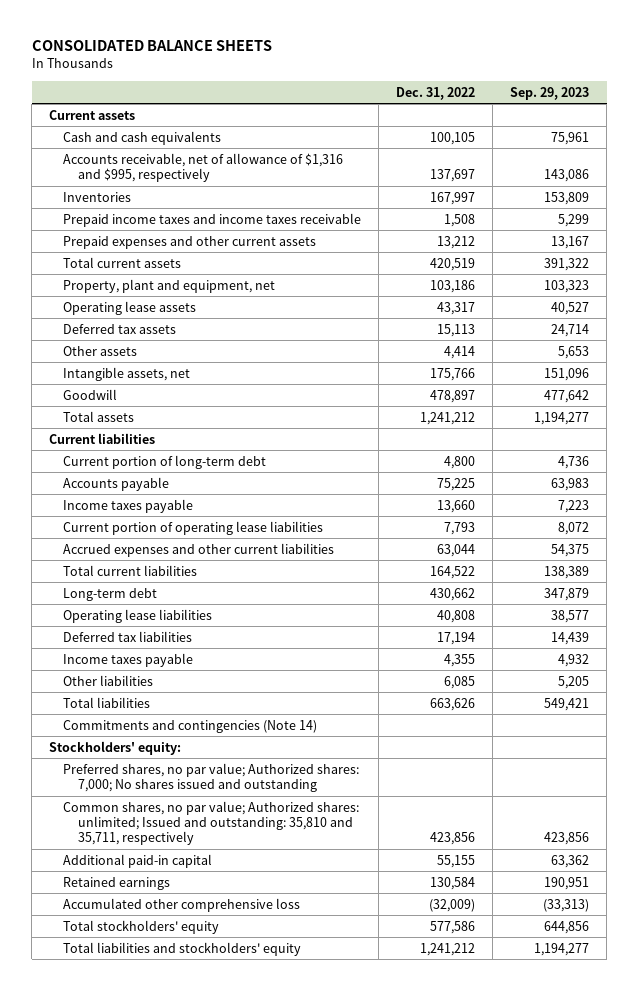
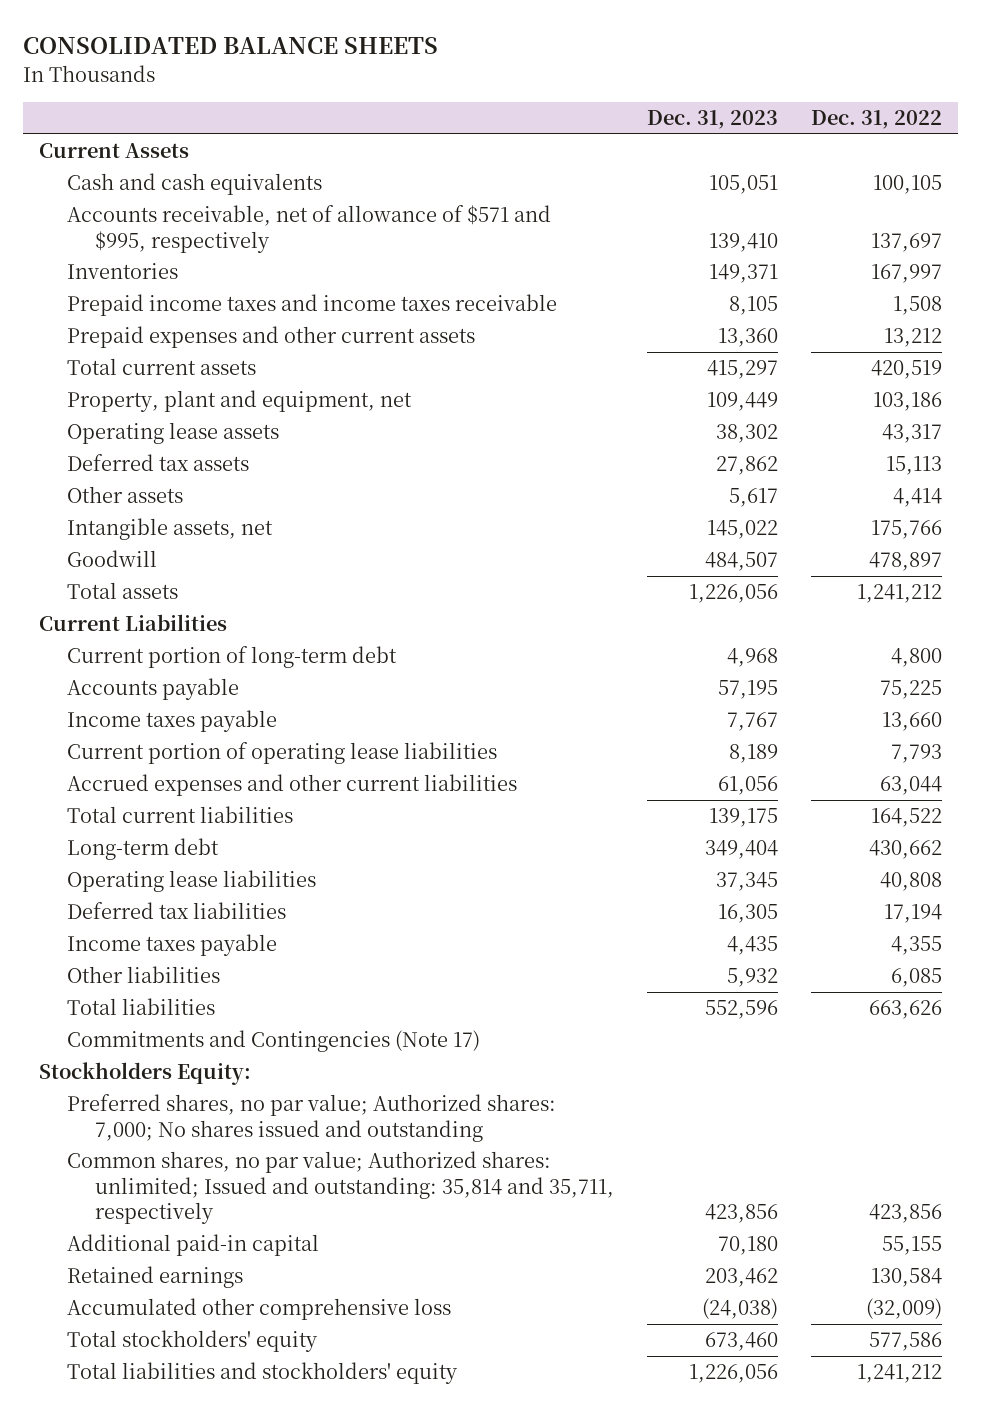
[510,86,590,100] Sep. 29, 2023 -> none
none -> [647,110,779,130] Dec. 31, 2023
[49,109,136,120] Current assets -> [39,143,190,159] Current Assets
[63,152,344,183] Accounts receivable, net of allowance of $1,316 and $995, respectively -> [67,205,552,253] Accounts receivable, net of allowance of $571 and $995, respectively
[49,432,156,444] Current liabilities -> [39,614,228,632] Current Liabilities
[63,719,318,733] Commitments and contingencies (Note 14) -> [67,1030,481,1053] Commitments and Contingencies (Note 17)
[49,740,182,755] Stockholders' equity: -> [39,1062,252,1086] Stockholders Equity:
[63,800,360,846] Common shares, no par value; Authorized shares: unlimited; Issued and outstanding: 35,810 and 35,711, respectively -> [67,1151,615,1224] Common shares, no par value; Authorized shares: unlimited; Issued and outstanding: 35,814 and 35,711, respectively

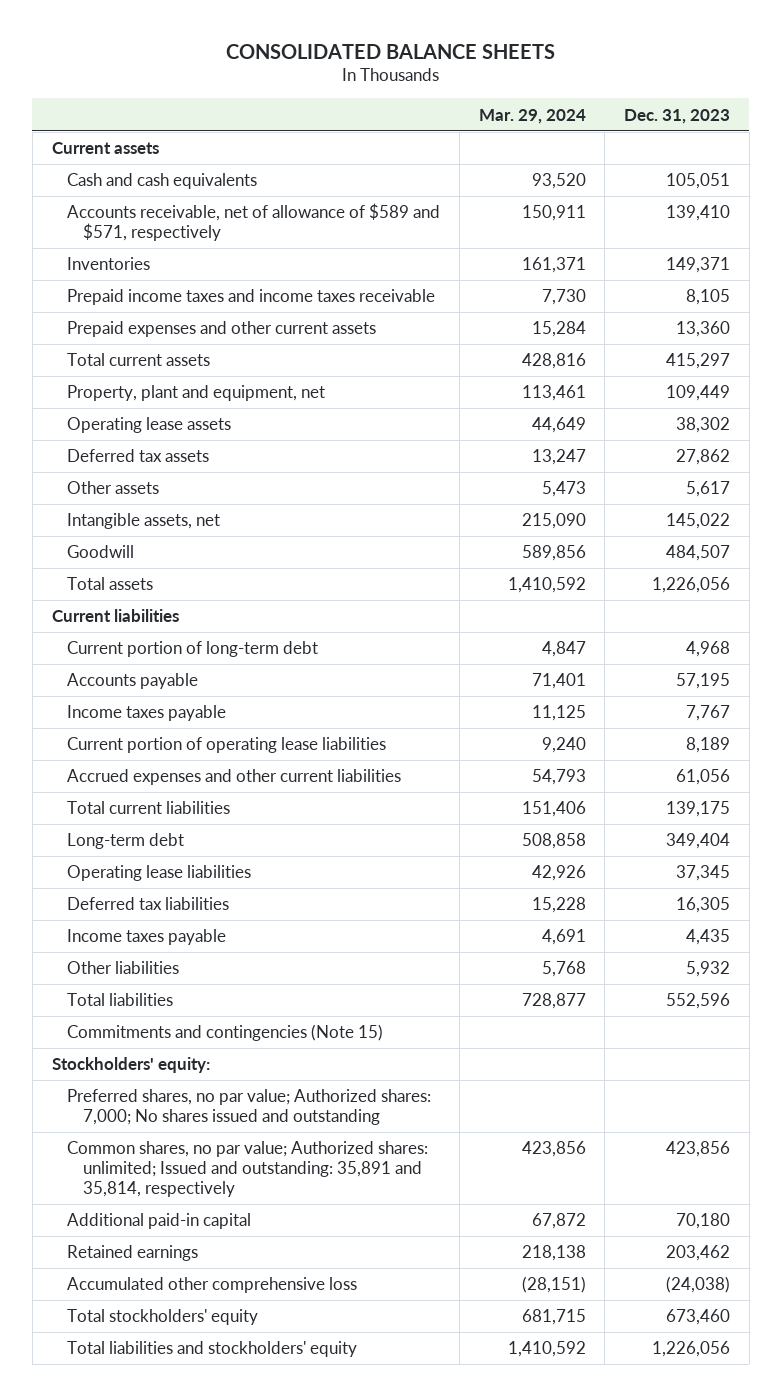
[810,110,942,130] Dec. 31, 2022 -> none
none -> [478,108,586,124] Mar. 29, 2024
[39,143,190,159] Current Assets -> [51,142,159,155] Current assets
[67,205,552,253] Accounts receivable, net of allowance of $571 and $995, respectively -> [67,203,441,242] Accounts receivable, net of allowance of $589 and $571, respectively
[39,614,228,632] Current Liabilities -> [51,609,179,623] Current liabilities
[67,1030,481,1053] Commitments and Contingencies (Note 17) -> [67,1024,384,1042] Commitments and contingencies (Note 15)
[39,1062,252,1086] Stockholders Equity: -> [51,1057,210,1074] Stockholders' equity:
[67,1151,615,1224] Common shares, no par value; Authorized shares: unlimited; Issued and outstanding: 35,814 and 35,711, respectively -> [67,1141,429,1197] Common shares, no par value; Authorized shares: unlimited; Issued and outstanding: 35,891 and 35,814, respectively

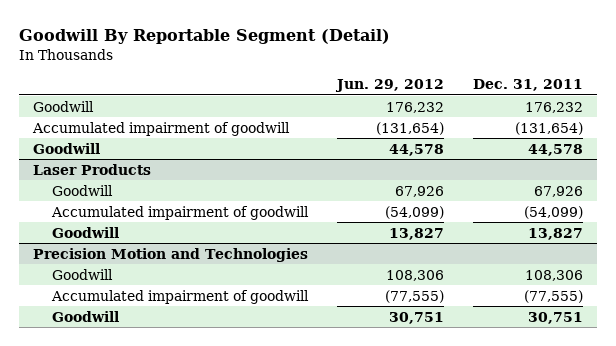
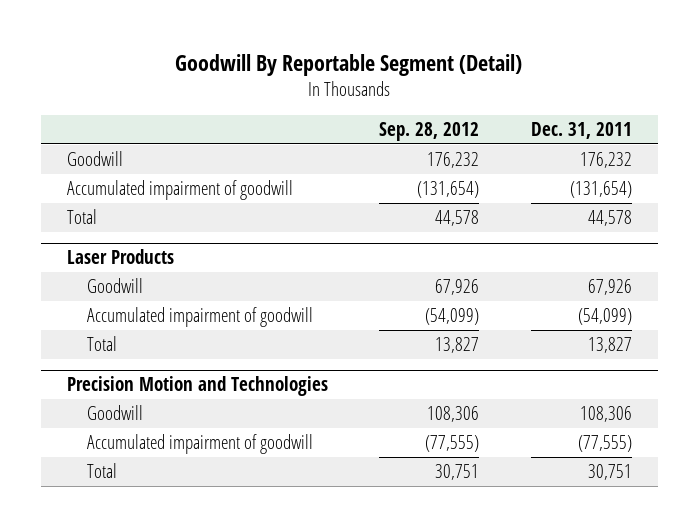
[335,79,445,93] Jun. 29, 2012 -> none
none -> [379,122,480,142] Sep. 28, 2012
[33,142,101,154] Goodwill -> [66,209,97,225] Total
[51,226,119,238] Goodwill -> [86,336,117,352] Total
[51,310,119,322] Goodwill -> [86,463,117,479] Total

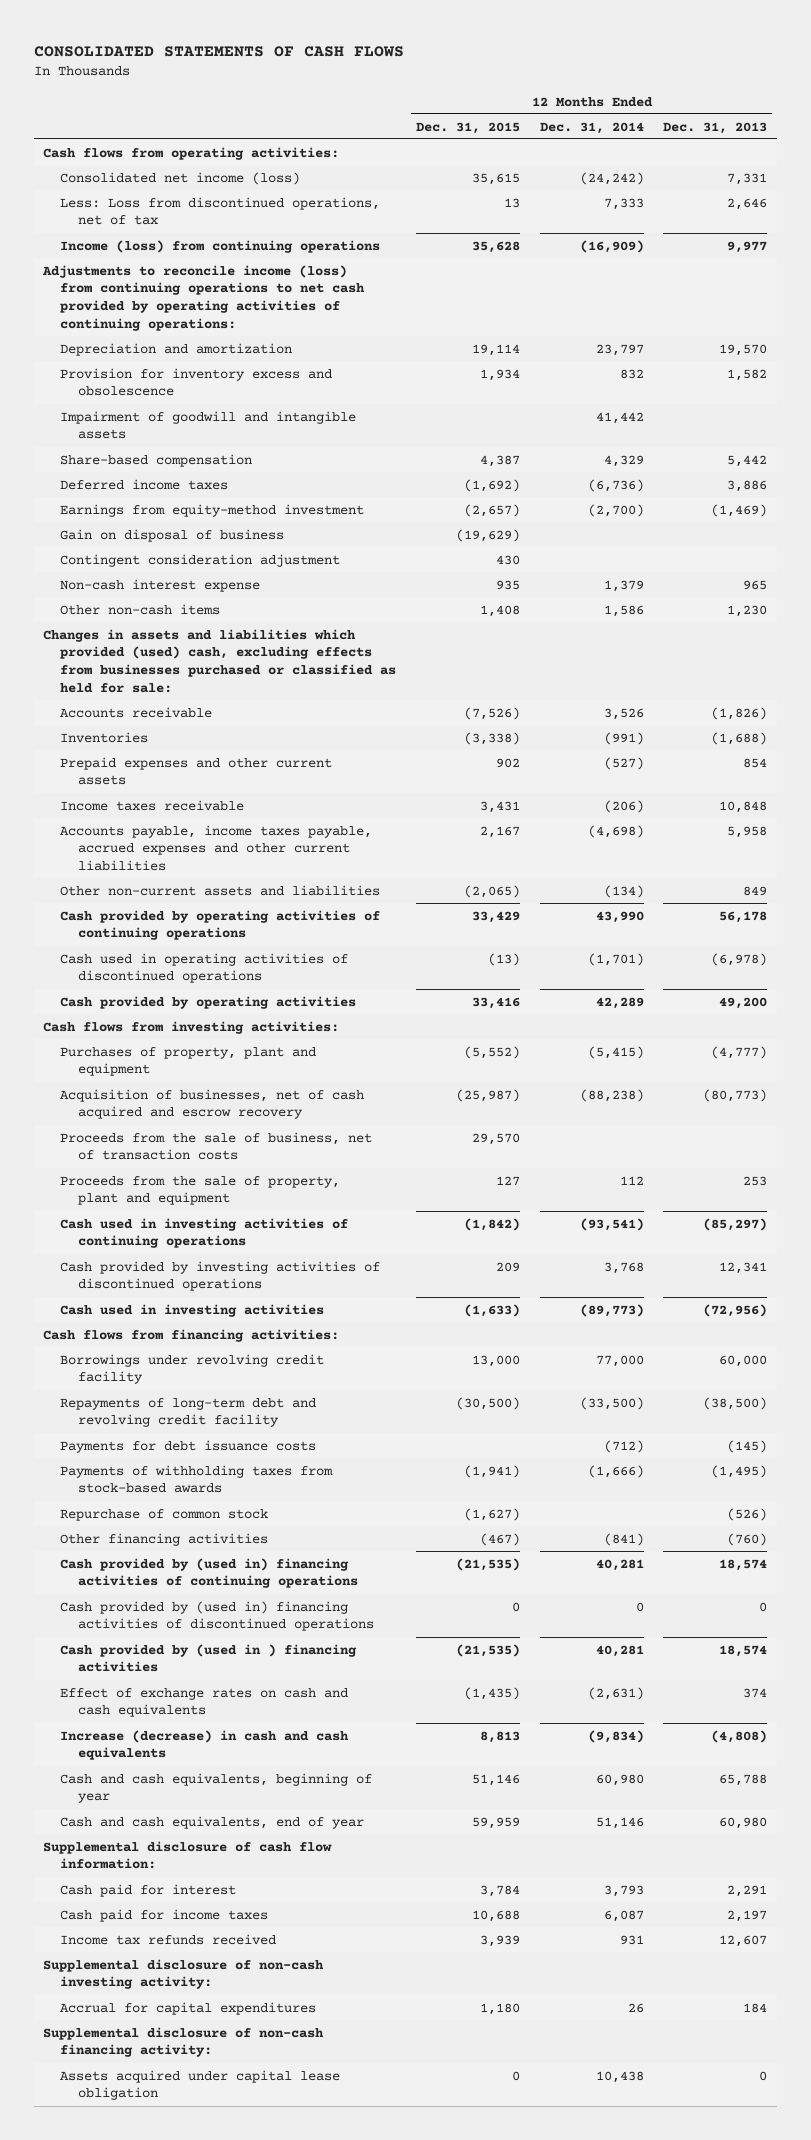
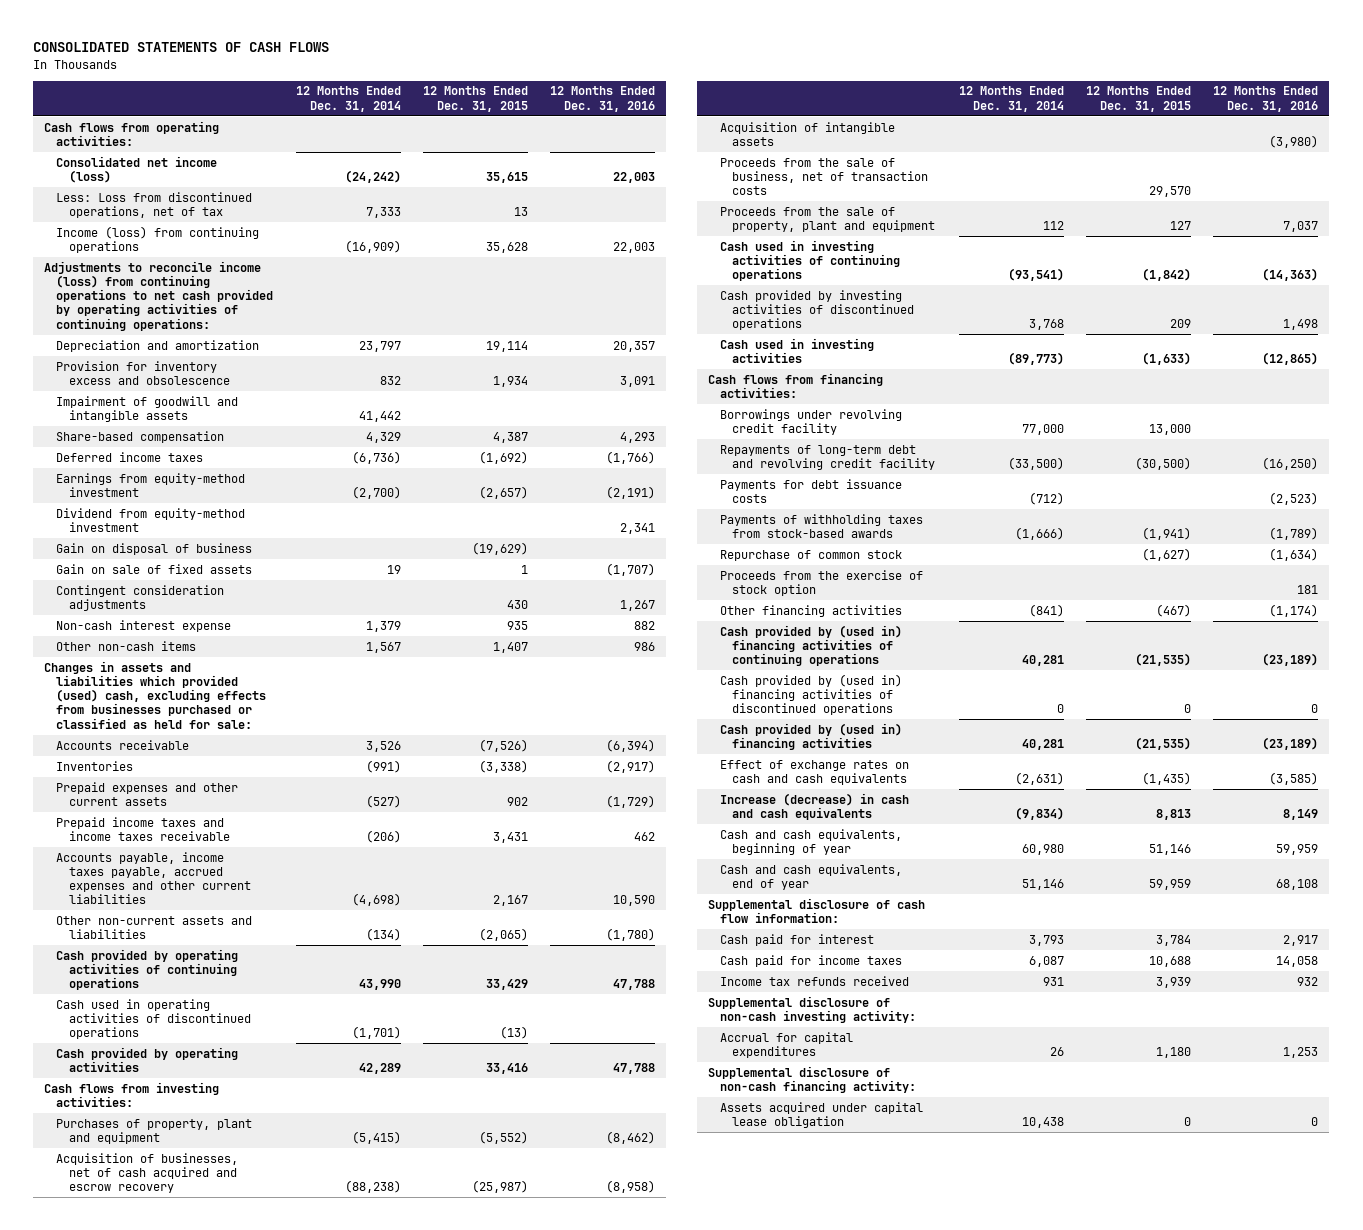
[663,121,768,134] Dec. 31, 2013 -> none
none -> [550,86,656,112] 12 Months Ended Dec. 31, 2016
none -> [56,507,246,533] Dividend from equity-method investment
none -> [56,563,253,574] Gain on sale of fixed assets
[60,553,341,567] Contingent consideration adjustment -> [56,584,225,612] Contingent consideration adjustments
[480,604,521,617] 1,408 -> [492,641,528,653] 1,407
[603,604,644,617] 1,586 -> [365,641,401,653] 1,567
[60,799,245,811] Income taxes receivable -> [56,816,230,842] Prepaid income taxes and income taxes receivable
none -> [719,121,895,147] Acquisition of intangible assets
none -> [719,569,923,597] Proceeds from the exercise of stock option
[60,1643,358,1673] Cash provided by (used in ) financing activities -> [719,722,902,751] Cash provided by (used in) financing activities

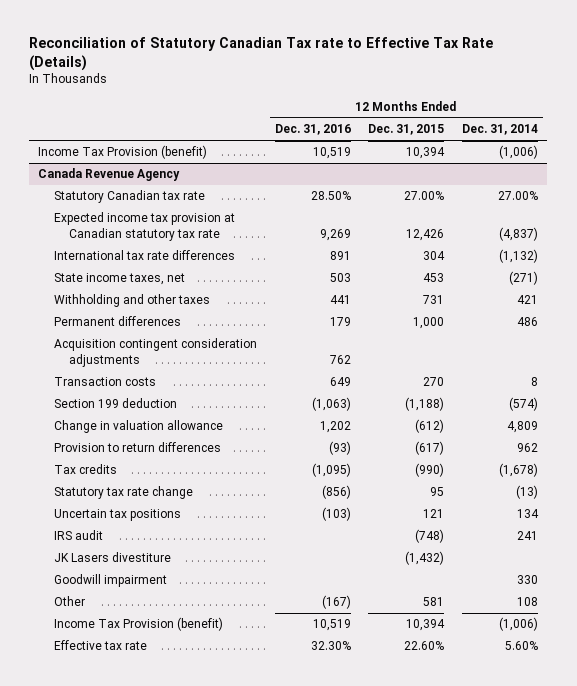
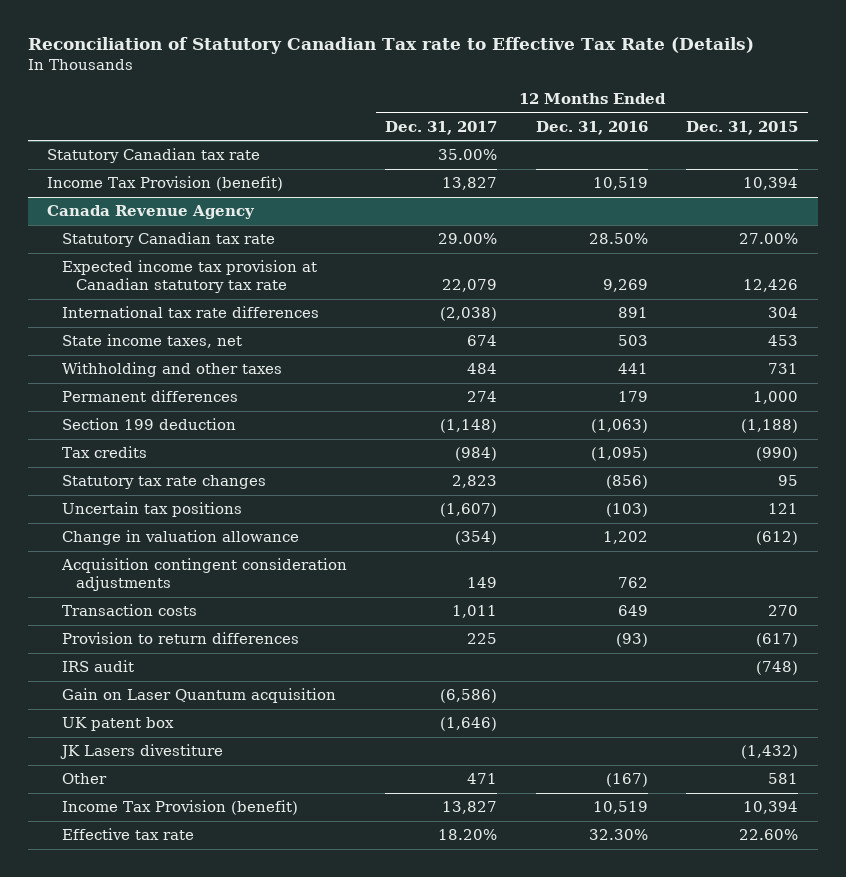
[462,124,539,136] Dec. 31, 2014 -> none
none -> [385,120,498,135] Dec. 31, 2017
none -> [47,148,261,164] Statutory Canadian tax rate
[53,486,193,500] Statutory tax rate change -> [61,475,266,490] Statutory tax rate changes
[53,420,223,434] Change in valuation allowance -> [61,530,299,546] Change in valuation allowance
[53,338,257,367] Acquisition contingent consideration adjustments -> [60,558,347,592] Acquisition contingent consideration adjustments
[53,377,156,387] Transaction costs -> [61,604,197,617] Transaction costs
[53,442,221,453] Provision to return differences -> [61,632,299,645] Provision to return differences
none -> [61,688,336,704] Gain on Laser Quantum acquisition
none -> [61,717,174,732] UK patent box
[53,574,167,588] Goodwill impairment -> none

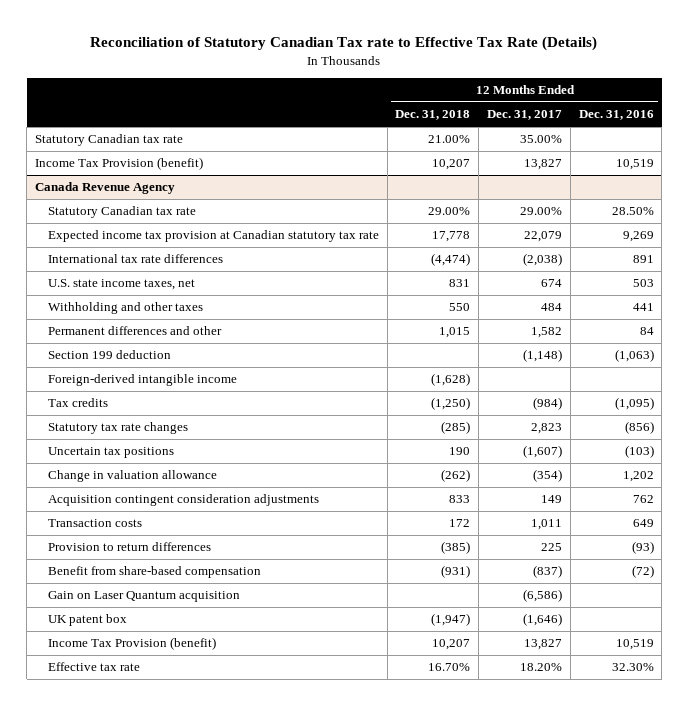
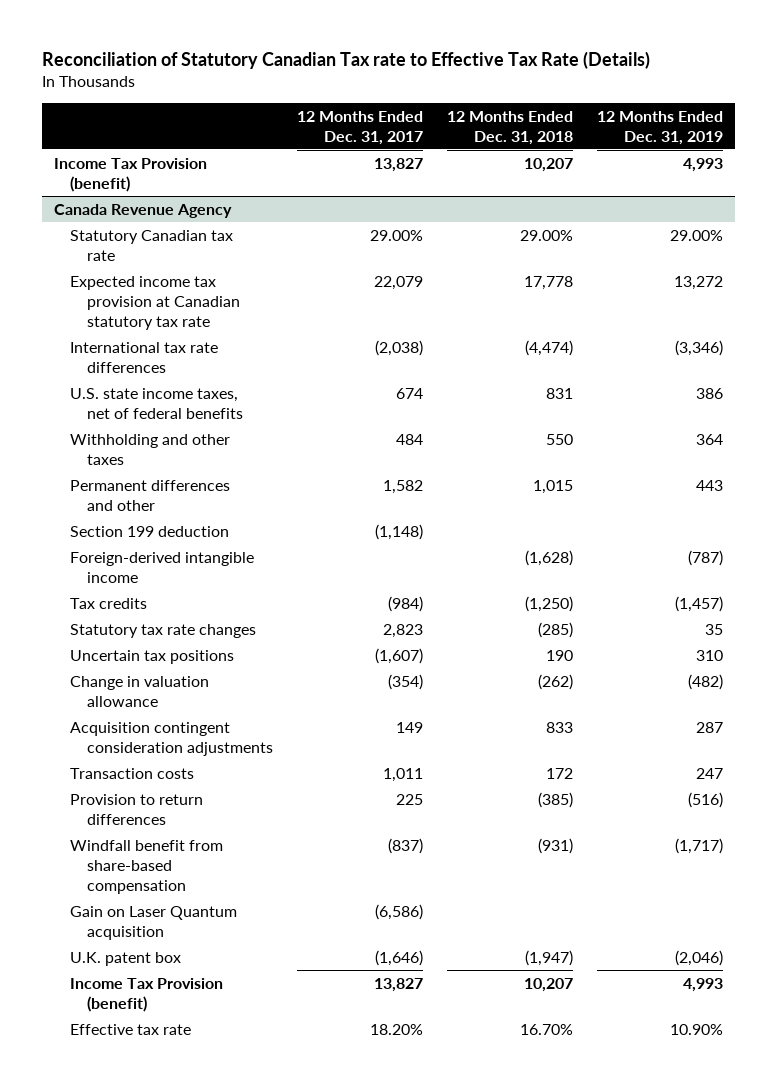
[578,110,654,121] Dec. 31, 2016 -> none
none -> [596,110,723,145] 12 Months Ended Dec. 31, 2019
[34,134,183,147] Statutory Canadian tax rate -> none
[47,279,195,291] U.S. state income taxes, net -> [70,387,244,419] U.S. state income taxes, net of federal benefits
[47,566,261,579] Benefit from share-based compensation -> [70,839,224,894] Windfall benefit from share-based compensation
[47,614,127,627] UK patent box -> [70,951,182,966] U.K. patent box

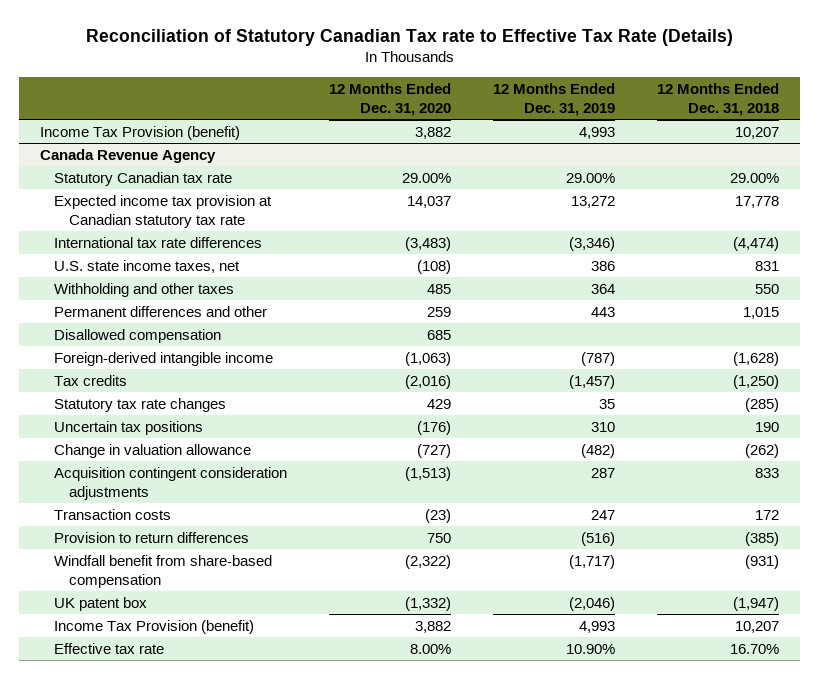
[296,110,423,145] 12 Months Ended Dec. 31, 2017 -> none
none -> [329,83,452,116] 12 Months Ended Dec. 31, 2020
[70,387,244,419] U.S. state income taxes, net of federal benefits -> [54,259,241,273] U.S. state income taxes, net
[70,525,230,537] Section 199 deduction -> none
none -> [54,328,222,343] Disallowed compensation
[70,905,238,940] Gain on Laser Quantum acquisition -> none
[70,951,182,966] U.K. patent box -> [54,596,148,611] UK patent box

